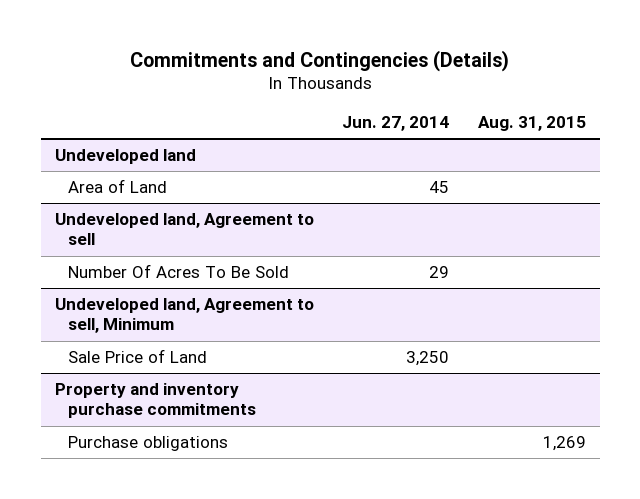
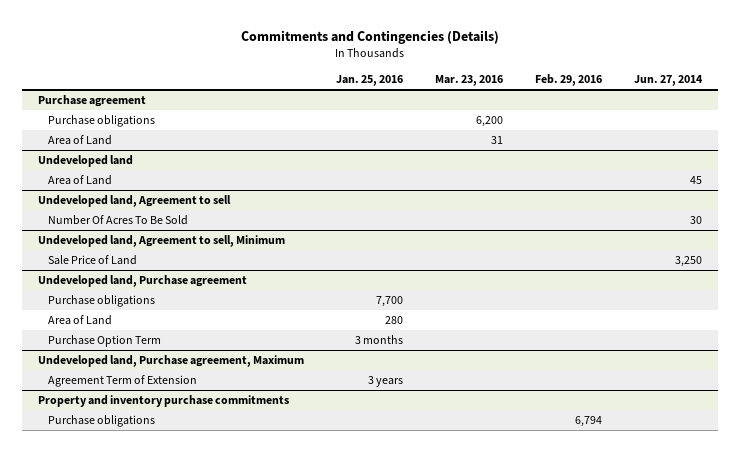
[477,116,586,132] Aug. 31, 2015 -> none
none -> [335,75,403,87] Jan. 25, 2016
none -> [435,75,504,87] Mar. 23, 2016
none -> [535,74,603,87] Feb. 29, 2016
none -> [37,95,146,108] Purchase agreement
none -> [47,115,155,128] Purchase obligations
none -> [47,135,112,146] Area of Land
[429,265,450,278] 29 -> [690,216,703,225] 30
none -> [37,275,247,288] Undeveloped land, Purchase agreement
none -> [47,295,155,308] Purchase obligations
none -> [47,315,112,326] Area of Land
none -> [47,335,161,348] Purchase Option Term
none -> [37,355,304,368] Undeveloped land, Purchase agreement, Maximum
none -> [47,375,197,388] Agreement Term of Extension

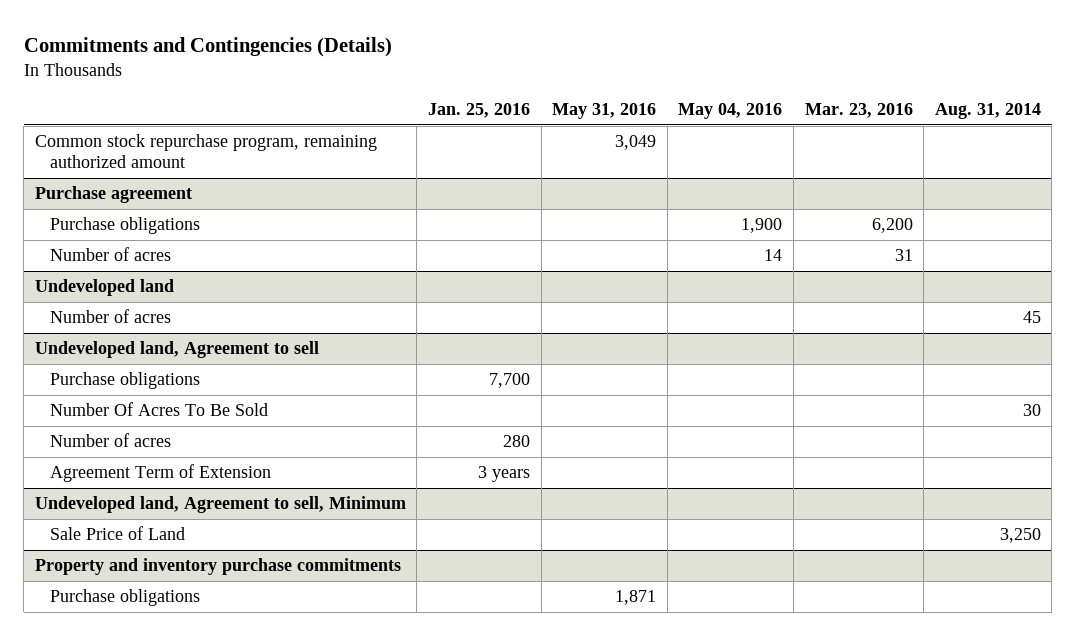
[535,74,603,87] Feb. 29, 2016 -> none
[634,75,704,87] Jun. 27, 2014 -> none
none -> [552,103,657,120] May 31, 2016
none -> [678,103,783,120] May 04, 2016
none -> [934,103,1041,120] Aug. 31, 2014
none -> [34,134,377,169] Common stock repurchase program, remaining authorized amount
[47,135,112,146] Area of Land -> [49,247,171,262] Number of acres
[47,175,112,186] Area of Land -> [49,309,171,324] Number of acres
none -> [49,372,200,390] Purchase obligations
none -> [49,433,171,448] Number of acres
none -> [49,464,271,483] Agreement Term of Extension
[37,275,247,288] Undeveloped land, Purchase agreement -> none
[47,295,155,308] Purchase obligations -> none
[47,315,112,326] Area of Land -> none
[47,335,161,348] Purchase Option Term -> none
[37,355,304,368] Undeveloped land, Purchase agreement, Maximum -> none
[47,375,197,388] Agreement Term of Extension -> none

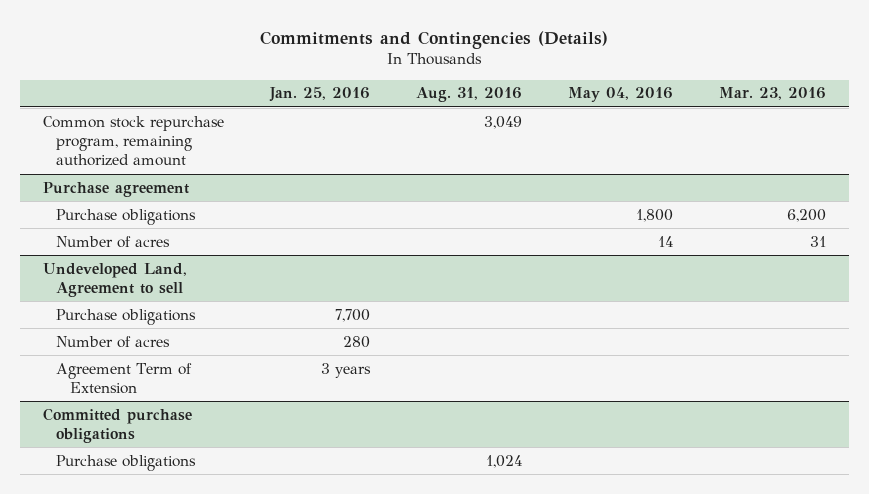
[552,103,657,120] May 31, 2016 -> none
[934,103,1041,120] Aug. 31, 2014 -> none
none -> [415,87,522,103] Aug. 31, 2016
[741,218,783,234] 1,900 -> [635,208,673,222] 1,800
[34,279,174,297] Undeveloped land -> none
[49,309,171,324] Number of acres -> none
[34,341,319,359] Undeveloped land, Agreement to sell -> [42,262,187,298] Undeveloped Land, Agreement to sell
[49,402,268,417] Number Of Acres To Be Sold -> none
[34,496,406,514] Undeveloped land, Agreement to sell, Minimum -> none
[49,526,185,541] Sale Price of Land -> none
[34,558,401,576] Property and inventory purchase commitments -> none
[49,589,200,607] Purchase obligations -> none
none -> [42,407,192,444] Committed purchase obligations
none -> [56,454,197,471] Purchase obligations

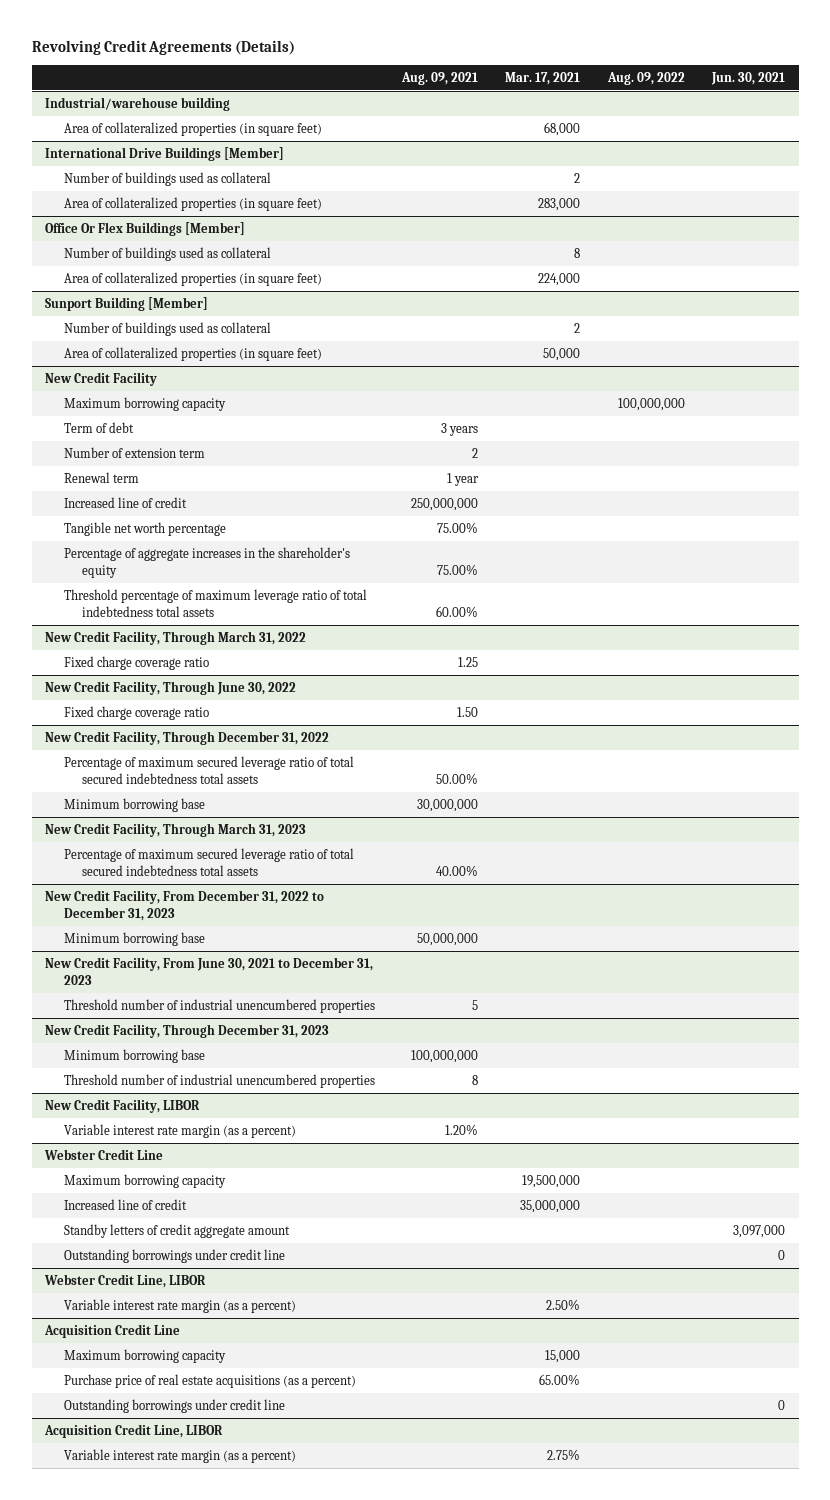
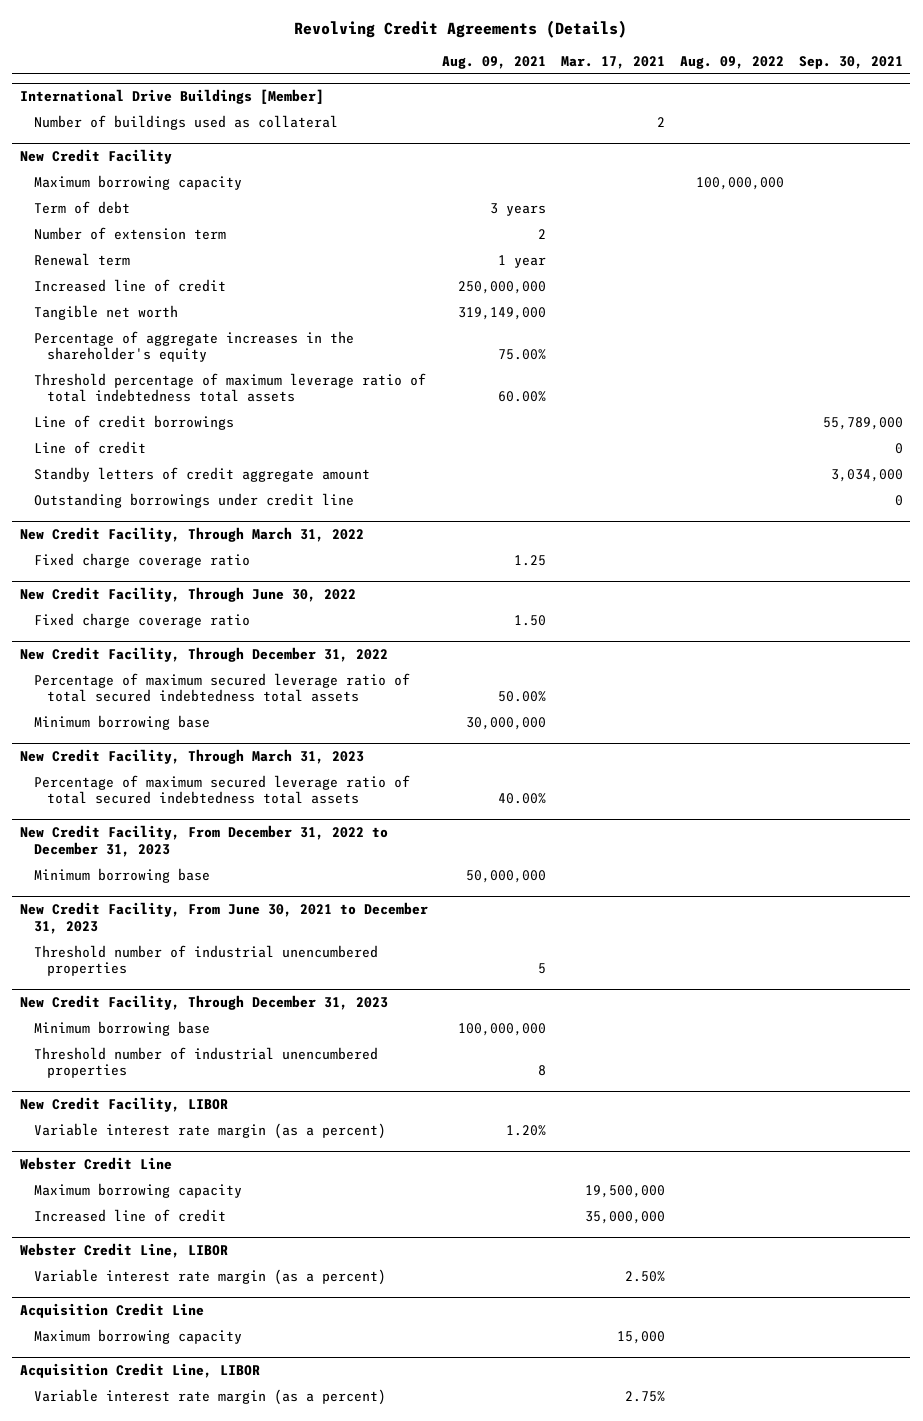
[710,71,785,85] Jun. 30, 2021 -> none
none -> [798,55,903,69] Sep. 30, 2021
[45,96,231,111] Industrial/warehouse building -> none
[63,121,322,136] Area of collateralized properties (in square feet) -> none
[63,196,322,211] Area of collateralized properties (in square feet) -> none
[45,221,246,236] Office Or Flex Buildings [Member] -> none
[63,246,271,261] Number of buildings used as collateral -> none
[63,271,322,286] Area of collateralized properties (in square feet) -> none
[45,296,209,311] Sunport Building [Member] -> none
[63,321,271,336] Number of buildings used as collateral -> none
[63,346,322,361] Area of collateralized properties (in square feet) -> none
[63,521,226,536] Tangible net worth percentage -> [33,304,178,320] Tangible net worth
[437,521,479,533] 75.00% -> [458,306,547,320] 319,149,000
none -> [33,414,234,430] Line of credit borrowings
none -> [33,440,146,454] Line of credit
none -> [33,466,370,482] Standby letters of credit aggregate amount
none -> [33,492,354,508] Outstanding borrowings under credit line
[63,1223,290,1238] Standby letters of credit aggregate amount -> none
[63,1248,285,1263] Outstanding borrowings under credit line -> none
[63,1373,356,1388] Purchase price of real estate acquisitions (as a percent) -> none
[63,1398,285,1413] Outstanding borrowings under credit line -> none

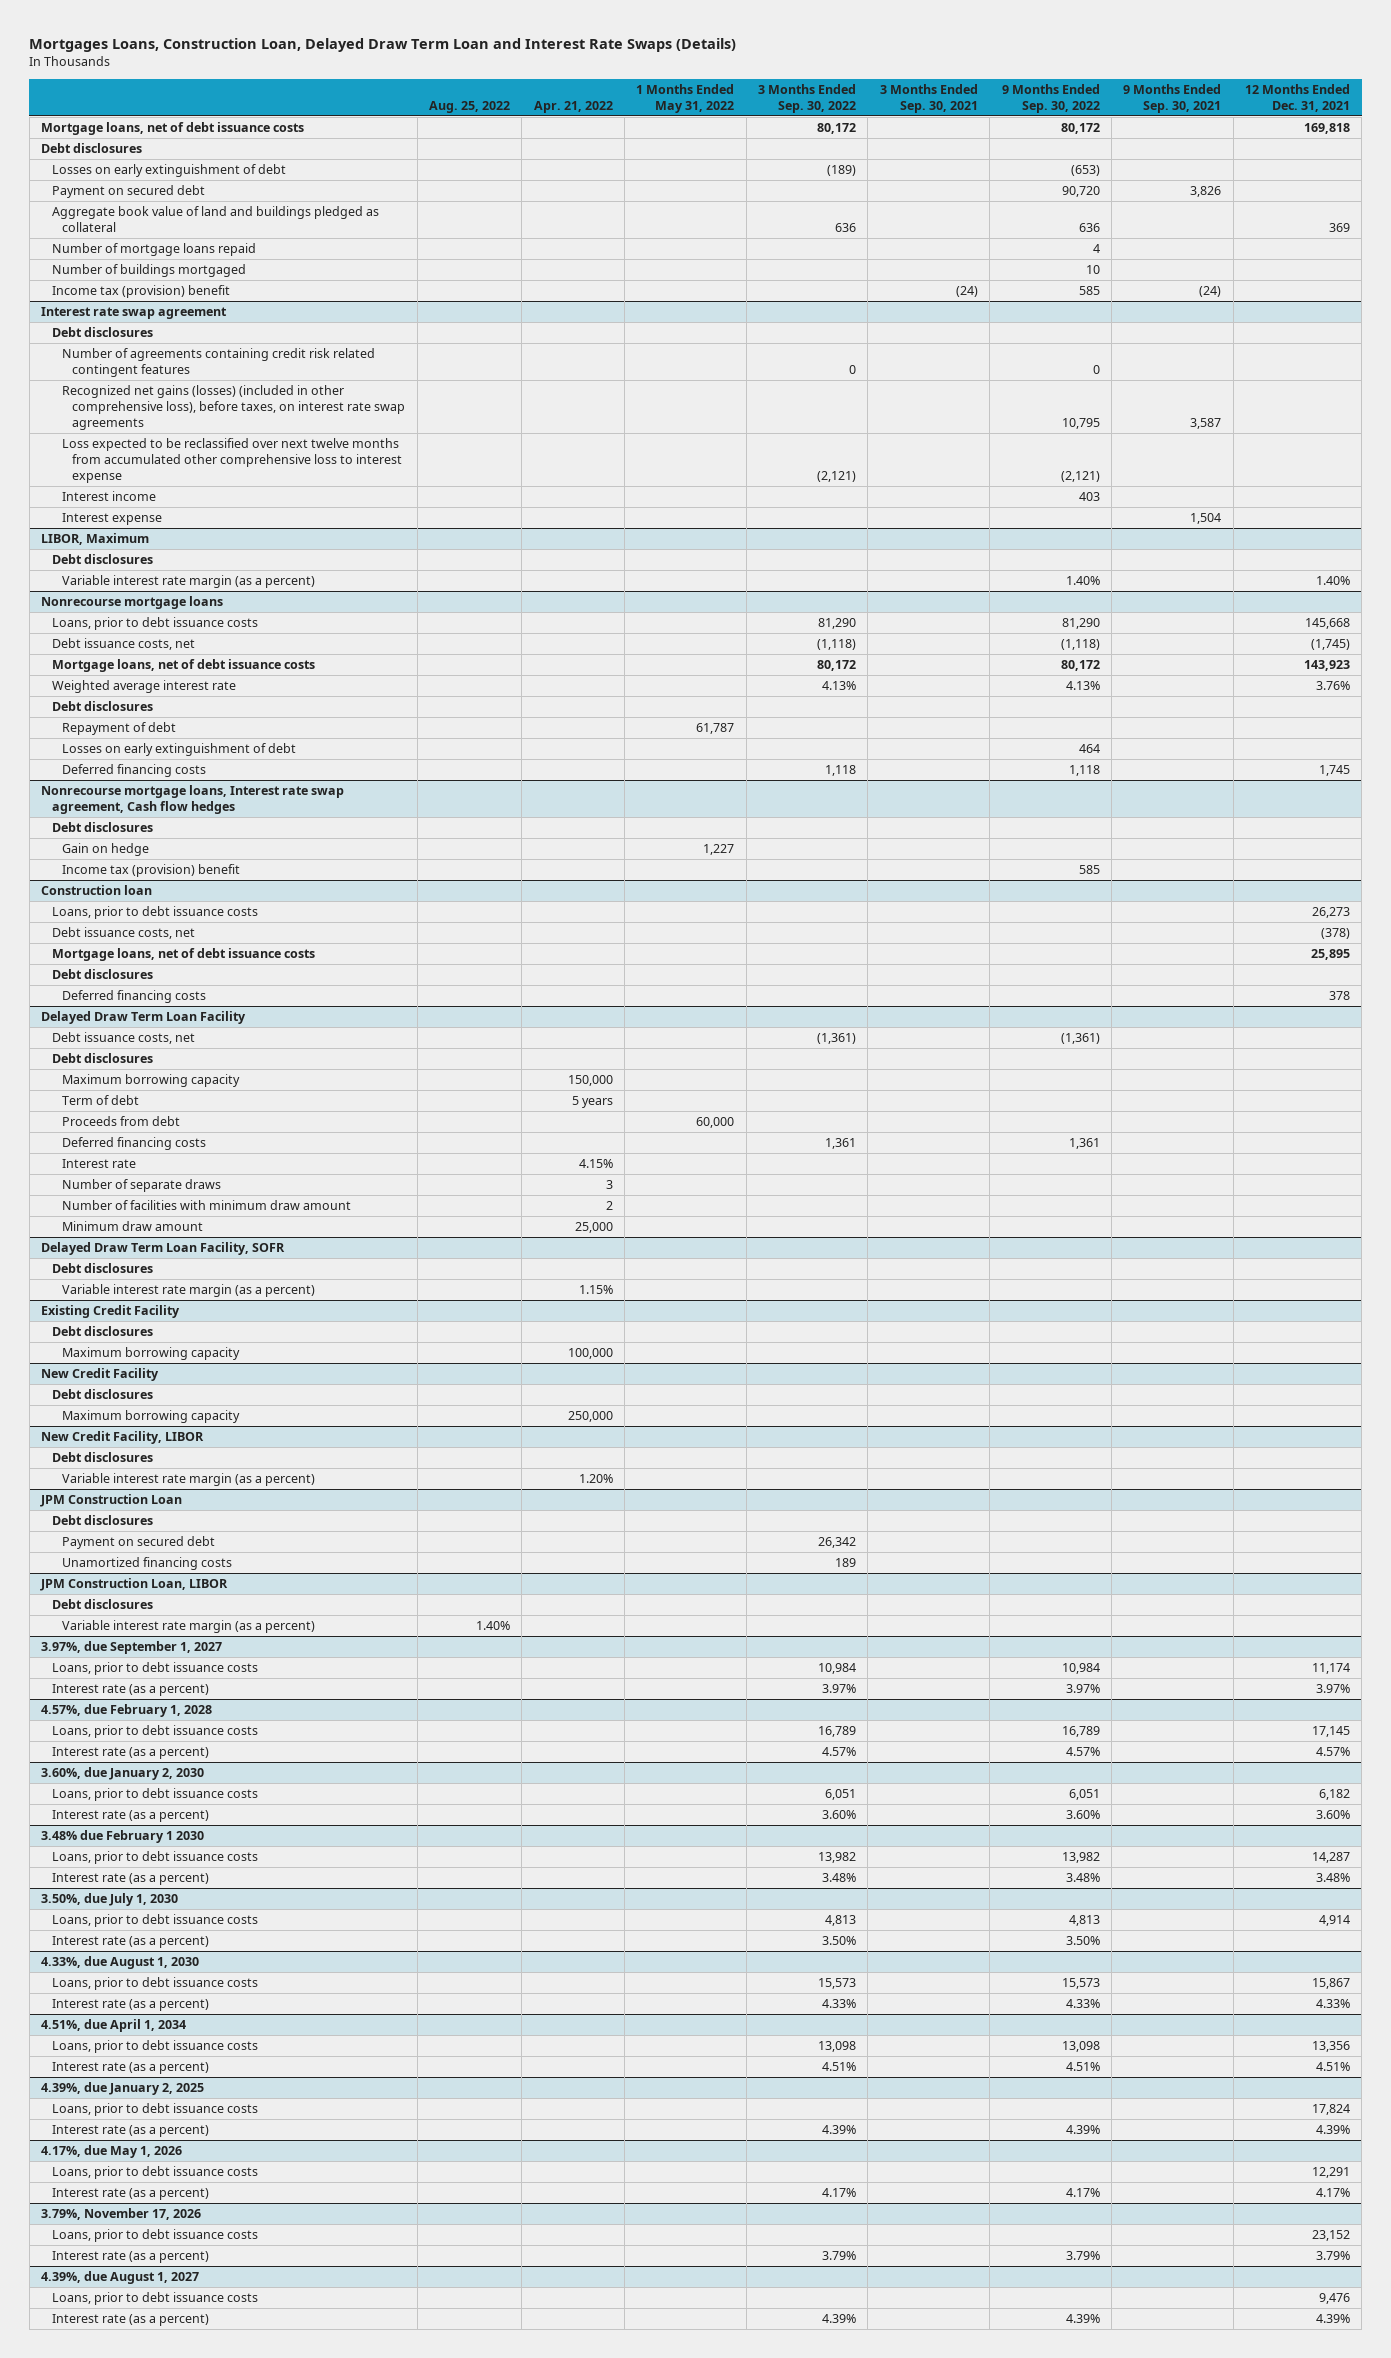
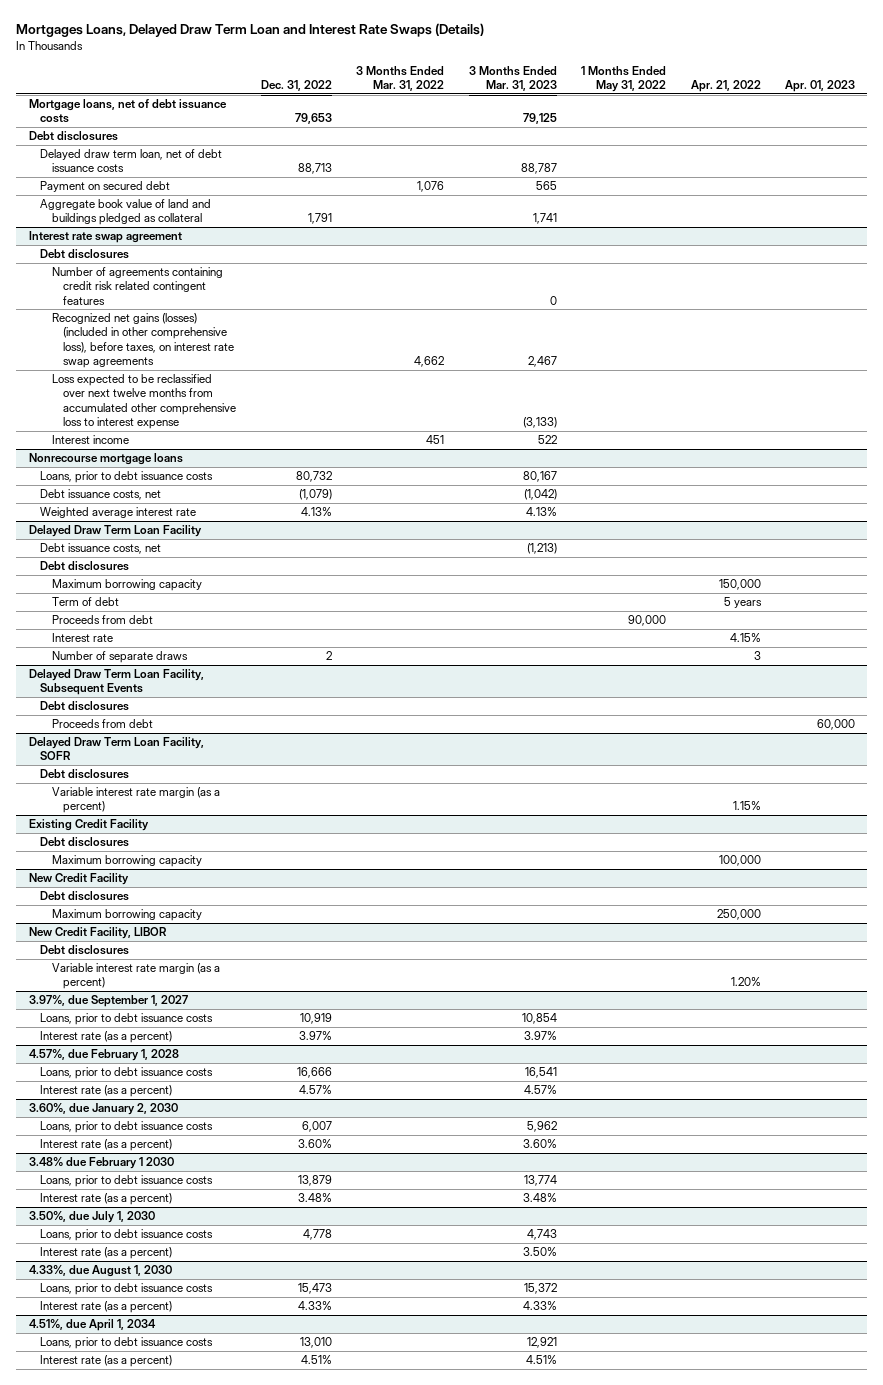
[29,38,737,53] Mortgages Loans, Construction Loan, Delayed Draw Term Loan and Interest Rate Swaps (Details) -> [16,23,485,38] Mortgages Loans, Delayed Draw Term Loan and Interest Rate Swaps (Details)
[429,100,511,113] Aug. 25, 2022 -> none
[758,84,857,113] 3 Months Ended Sep. 30, 2022 -> none
[879,84,978,113] 3 Months Ended Sep. 30, 2021 -> none
[1001,84,1100,113] 9 Months Ended Sep. 30, 2022 -> none
[1123,84,1222,113] 9 Months Ended Sep. 30, 2021 -> none
[1244,84,1350,112] 12 Months Ended Dec. 31, 2021 -> none
none -> [260,79,332,91] Dec. 31, 2022
none -> [356,65,445,91] 3 Months Ended Mar. 31, 2022
none -> [468,65,557,91] 3 Months Ended Mar. 31, 2023
none -> [784,79,855,92] Apr. 01, 2023
[51,164,286,178] Losses on early extinguishment of debt -> none
none -> [40,149,223,173] Delayed draw term loan, net of debt issuance costs
[51,243,256,257] Number of mortgage loans repaid -> none
[51,264,246,278] Number of buildings mortgaged -> none
[51,285,230,299] Income tax (provision) benefit -> none
[61,513,162,526] Interest expense -> none
[41,533,150,546] LIBOR, Maximum -> none
[51,554,153,565] Debt disclosures -> none
[61,575,315,589] Variable interest rate margin (as a percent) -> none
[51,659,315,673] Mortgage loans, net of debt issuance costs -> none
[51,701,153,712] Debt disclosures -> none
[61,722,176,736] Repayment of debt -> none
[61,743,296,757] Losses on early extinguishment of debt -> none
[61,764,206,778] Deferred financing costs -> none
[41,785,345,815] Nonrecourse mortgage loans, Interest rate swap agreement, Cash flow hedges -> none
[51,822,153,833] Debt disclosures -> none
[61,843,149,857] Gain on hedge -> none
[61,864,240,878] Income tax (provision) benefit -> none
[41,885,153,896] Construction loan -> none
[51,906,258,920] Loans, prior to debt issuance costs -> none
[51,927,195,940] Debt issuance costs, net -> none
[51,948,315,962] Mortgage loans, net of debt issuance costs -> none
[51,969,153,980] Debt disclosures -> none
[61,990,206,1004] Deferred financing costs -> none
[61,1137,206,1151] Deferred financing costs -> none
[696,1117,735,1129] 60,000 -> [628,615,667,627] 90,000
[61,1200,351,1211] Number of facilities with minimum draw amount -> none
[61,1221,203,1232] Minimum draw amount -> none
none -> [28,669,204,696] Delayed Draw Term Loan Facility, Subsequent Events
none -> [40,701,130,712] Debt disclosures
none -> [51,719,153,729] Proceeds from debt
[40,1494,183,1508] JPM Construction Loan -> none
[51,1515,153,1526] Debt disclosures -> none
[61,1536,215,1550] Payment on secured debt -> none
[61,1557,232,1571] Unamortized financing costs -> none
[40,1578,229,1592] JPM Construction Loan, LIBOR -> none
[51,1599,153,1610] Debt disclosures -> none
[61,1620,315,1634] Variable interest rate margin (as a percent) -> none
[41,2082,205,2096] 4.39%, due January 2, 2025 -> none
[51,2103,258,2117] Loans, prior to debt issuance costs -> none
[51,2125,209,2138] Interest rate (as a percent) -> none
[41,2145,183,2159] 4.17%, due May 1, 2026 -> none
[51,2166,258,2180] Loans, prior to debt issuance costs -> none
[51,2188,209,2201] Interest rate (as a percent) -> none
[41,2208,202,2221] 3.79%, November 17, 2026 -> none
[51,2229,258,2243] Loans, prior to debt issuance costs -> none
[51,2251,209,2264] Interest rate (as a percent) -> none
[41,2271,200,2285] 4.39%, due August 1, 2027 -> none
[51,2292,258,2306] Loans, prior to debt issuance costs -> none
[51,2314,209,2327] Interest rate (as a percent) -> none

